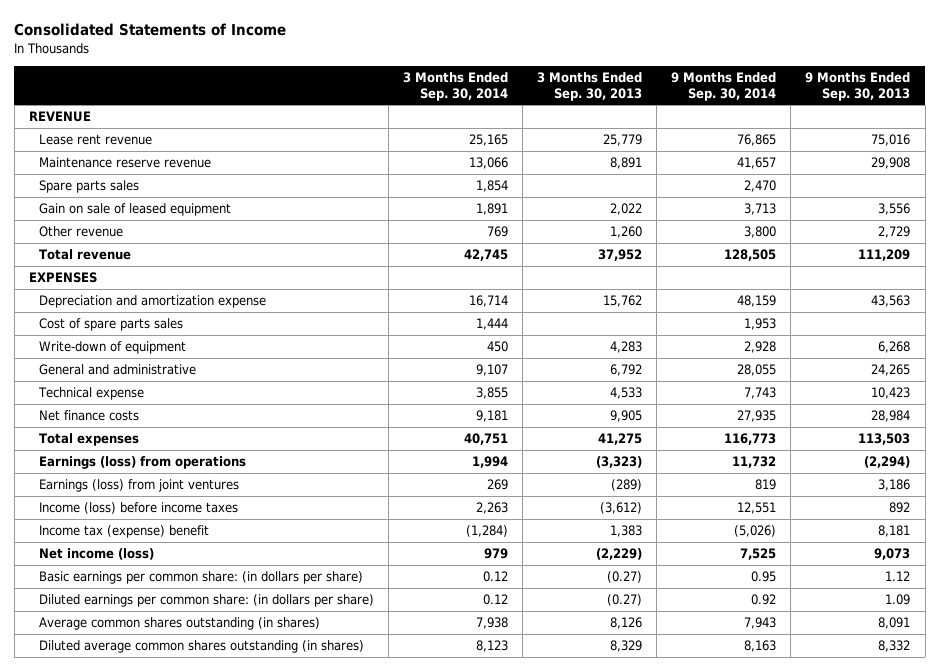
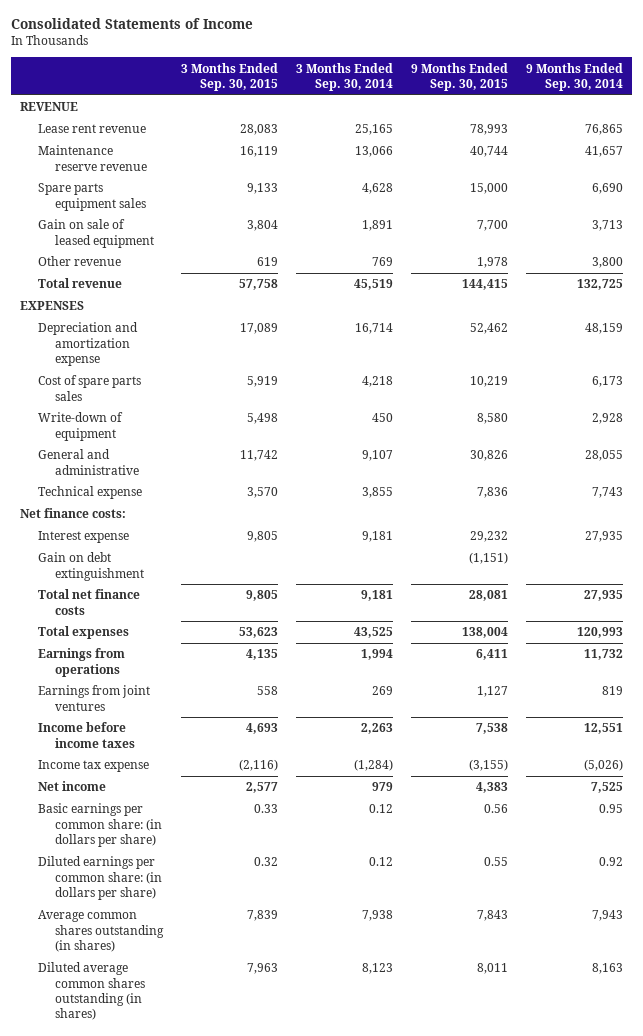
[537,72,643,101] 3 Months Ended Sep. 30, 2013 -> none
[805,72,911,101] 9 Months Ended Sep. 30, 2013 -> none
none -> [181,62,279,91] 3 Months Ended Sep. 30, 2015
none -> [410,62,508,91] 9 Months Ended Sep. 30, 2015
[38,180,139,194] Spare parts sales -> [37,183,147,211] Spare parts equipment sales
[476,180,509,193] 1,854 -> [362,183,394,195] 4,628
[744,180,777,193] 2,470 -> [591,183,623,195] 6,690
[464,249,509,262] 42,745 -> [354,279,394,291] 45,519
[724,249,777,262] 128,505 -> [576,279,623,291] 132,725
[476,318,509,331] 1,444 -> [362,376,394,388] 4,218
[744,318,777,331] 1,953 -> [591,376,623,388] 6,173
none -> [19,508,126,519] Net finance costs:
none -> [37,531,129,544] Interest expense
none -> [37,552,145,581] Gain on debt extinguishment
[38,410,139,422] Net finance costs -> [37,589,140,615] Total net finance costs
[464,433,509,446] 40,751 -> [354,627,394,639] 43,525
[724,433,777,446] 116,773 -> [576,627,623,639] 120,993
[38,456,246,470] Earnings (loss) from operations -> [37,648,125,677] Earnings from operations
[38,479,239,493] Earnings (loss) from joint ventures -> [37,685,150,711] Earnings from joint ventures
[38,502,238,515] Income (loss) before income taxes -> [37,722,136,748] Income before income taxes
[38,525,209,539] Income tax (expense) benefit -> [37,760,149,773] Income tax expense
[38,548,154,561] Net income (loss) -> [37,781,106,792] Net income

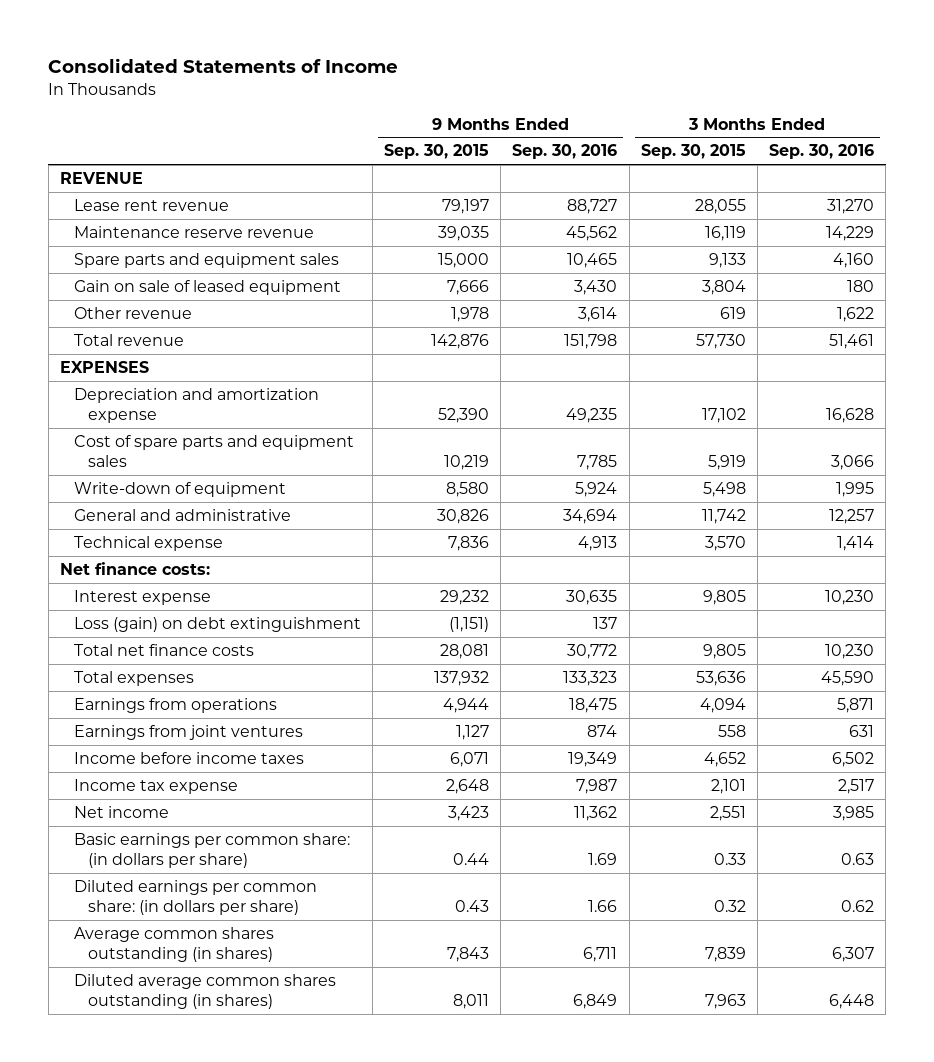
[296,62,394,91] 3 Months Ended Sep. 30, 2014 -> none
[525,62,623,91] 9 Months Ended Sep. 30, 2014 -> none
none -> [512,144,618,160] Sep. 30, 2016
none -> [768,144,874,160] Sep. 30, 2016
[240,124,279,136] 28,083 -> [694,198,746,214] 28,055
[469,124,508,136] 78,993 -> [442,198,490,214] 79,197
[469,146,508,158] 40,744 -> [438,225,490,241] 39,035
[37,183,147,211] Spare parts equipment sales -> [73,252,339,268] Spare parts and equipment sales
[476,220,508,232] 7,700 -> [447,279,490,295] 7,666
[239,279,279,291] 57,758 -> [695,333,746,349] 57,730
[461,279,508,291] 144,415 -> [431,333,490,349] 142,876
[240,323,279,335] 17,089 -> [701,408,746,424] 17,102
[469,323,508,335] 52,462 -> [438,408,490,424] 52,390
[37,375,141,401] Cost of spare parts sales -> [73,434,354,468] Cost of spare parts and equipment sales
[37,552,145,581] Gain on debt extinguishment -> [73,616,361,632] Loss (gain) on debt extinguishment
[239,627,279,639] 53,623 -> [695,670,746,686] 53,636
[461,627,508,639] 138,004 -> [434,670,490,686] 137,932
[246,649,279,661] 4,135 -> [699,697,746,713] 4,094
[475,649,508,661] 6,411 -> [443,697,490,713] 4,944
[246,723,279,735] 4,693 -> [703,751,746,767] 4,652
[475,723,508,735] 7,538 -> [450,751,490,767] 6,071
[239,759,279,772] (2,116) -> [710,778,746,794] 2,101
[468,759,508,772] (3,155) -> [446,778,490,794] 2,648
[246,782,279,794] 2,577 -> [709,805,746,821] 2,551
[475,782,508,794] 4,383 -> [448,805,490,821] 3,423
[483,804,508,814] 0.56 -> [453,853,490,866] 0.44
[483,857,508,867] 0.55 -> [455,900,490,913] 0.43

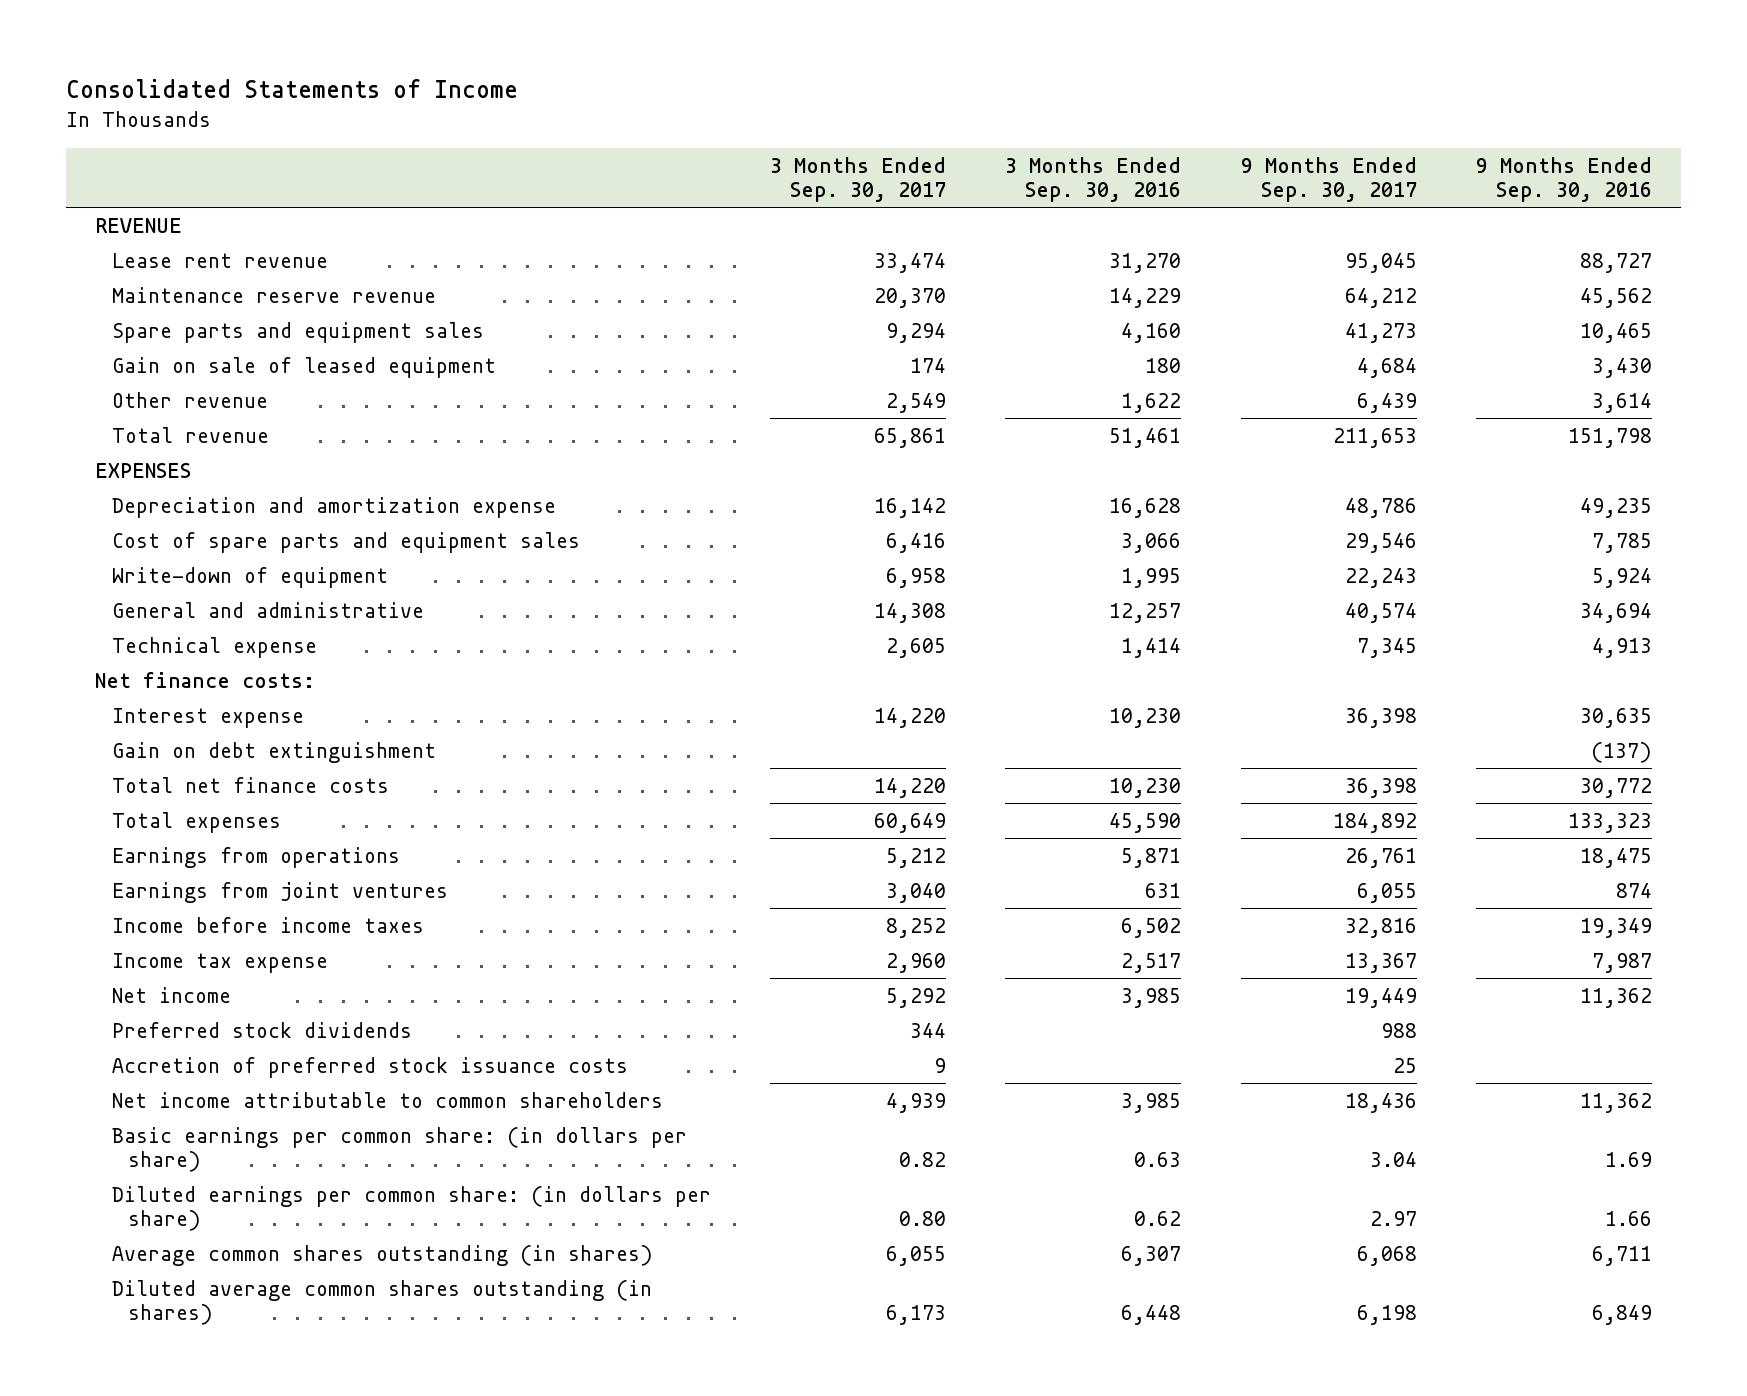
[384,144,490,160] Sep. 30, 2015 -> none
[640,144,746,160] Sep. 30, 2015 -> none
none -> [770,156,947,202] 3 Months Ended Sep. 30, 2017
none -> [1240,156,1417,202] 9 Months Ended Sep. 30, 2017
[73,616,361,632] Loss (gain) on debt extinguishment -> [111,741,436,763] Gain on debt extinguishment
[593,616,618,629] 137 -> [1590,741,1652,763] (137)
none -> [111,1021,412,1038] Preferred stock dividends
none -> [111,1056,628,1078] Accretion of preferred stock issuance costs
none -> [111,1091,663,1108] Net income attributable to common shareholders

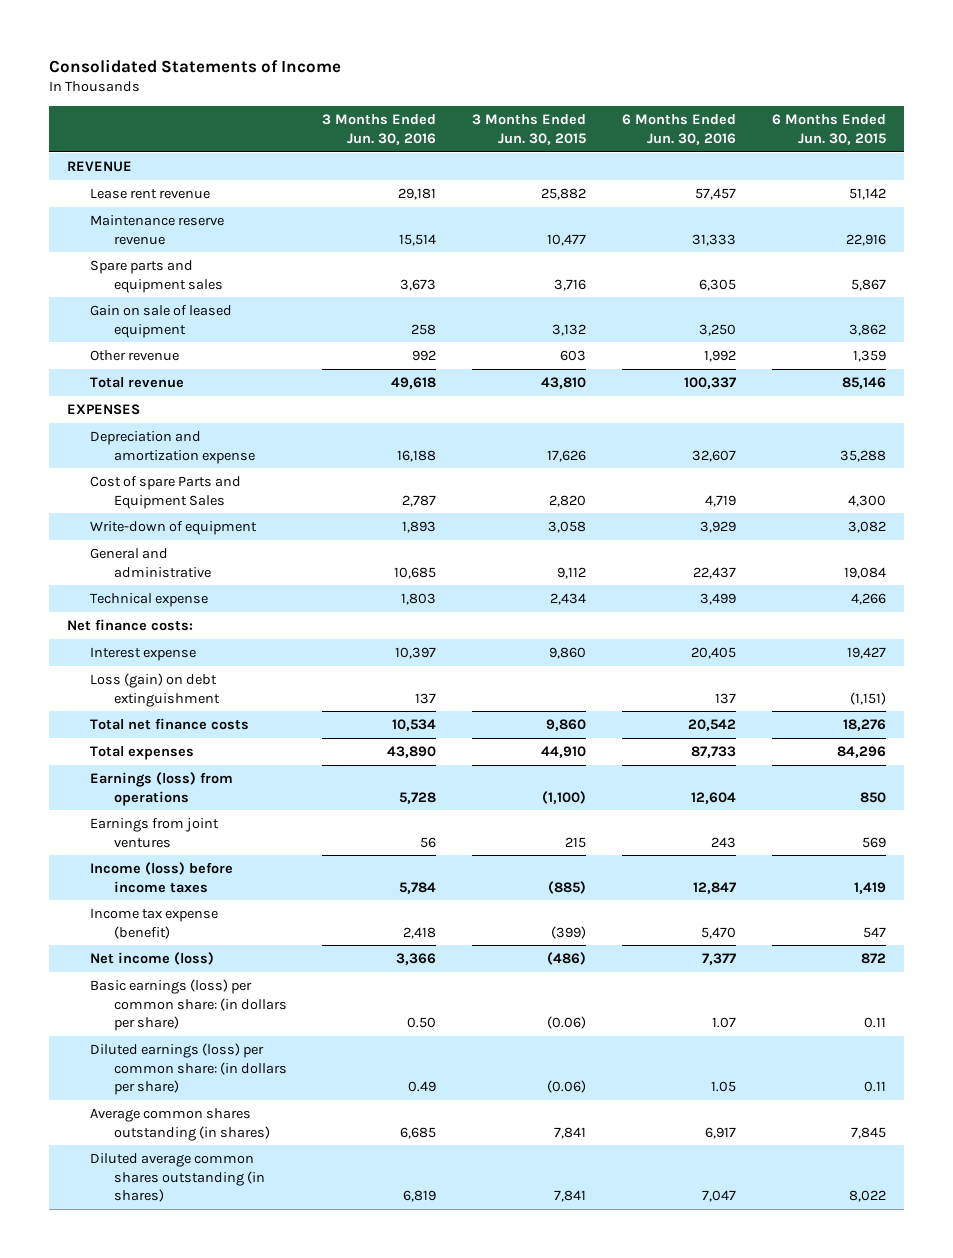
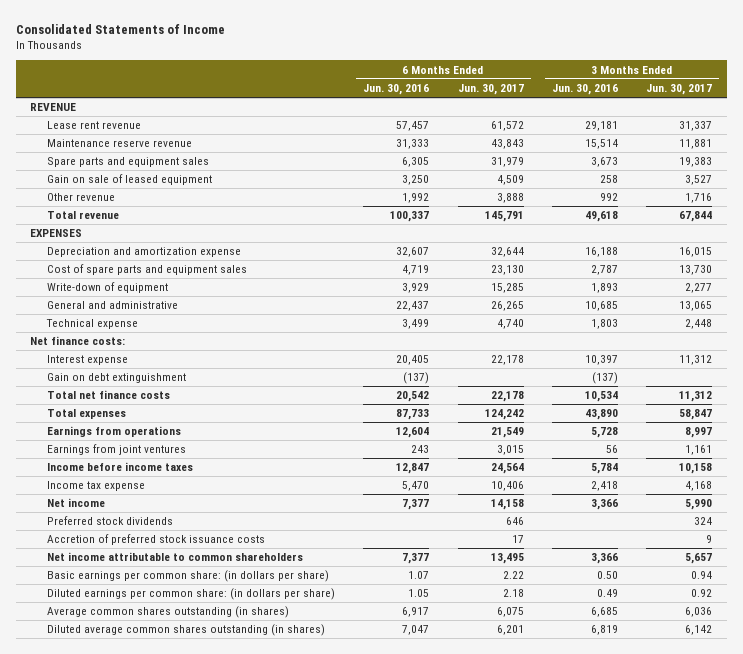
[472,114,587,145] 3 Months Ended Jun. 30, 2015 -> none
[771,114,886,145] 6 Months Ended Jun. 30, 2015 -> none
none -> [457,83,524,95] Jun. 30, 2017
none -> [646,83,713,95] Jun. 30, 2017
[90,476,242,509] Cost of spare Parts and Equipment Sales -> [46,264,247,276] Cost of spare parts and equipment sales
[90,673,220,707] Loss (gain) on debt extinguishment -> [46,373,186,384] Gain on debt extinguishment
[415,692,437,704] 137 -> [591,372,618,385] (137)
[715,692,737,704] 137 -> [403,372,430,385] (137)
[90,772,234,806] Earnings (loss) from operations -> [46,426,181,438] Earnings from operations
[90,862,234,893] Income (loss) before income taxes -> [46,462,193,472] Income before income taxes
[90,908,219,939] Income tax expense (benefit) -> [46,481,145,492] Income tax expense
[90,952,215,966] Net income (loss) -> [46,498,105,508] Net income
none -> [46,516,173,526] Preferred stock dividends
none -> [46,534,265,546] Accretion of preferred stock issuance costs
none -> [46,552,303,562] Net income attributable to common shareholders
[90,979,287,1032] Basic earnings (loss) per common share: (in dollars per share) -> [46,570,329,583] Basic earnings per common share: (in dollars per share)
[90,1043,287,1096] Diluted earnings (loss) per common share: (in dollars per share) -> [46,588,335,601] Diluted earnings per common share: (in dollars per share)

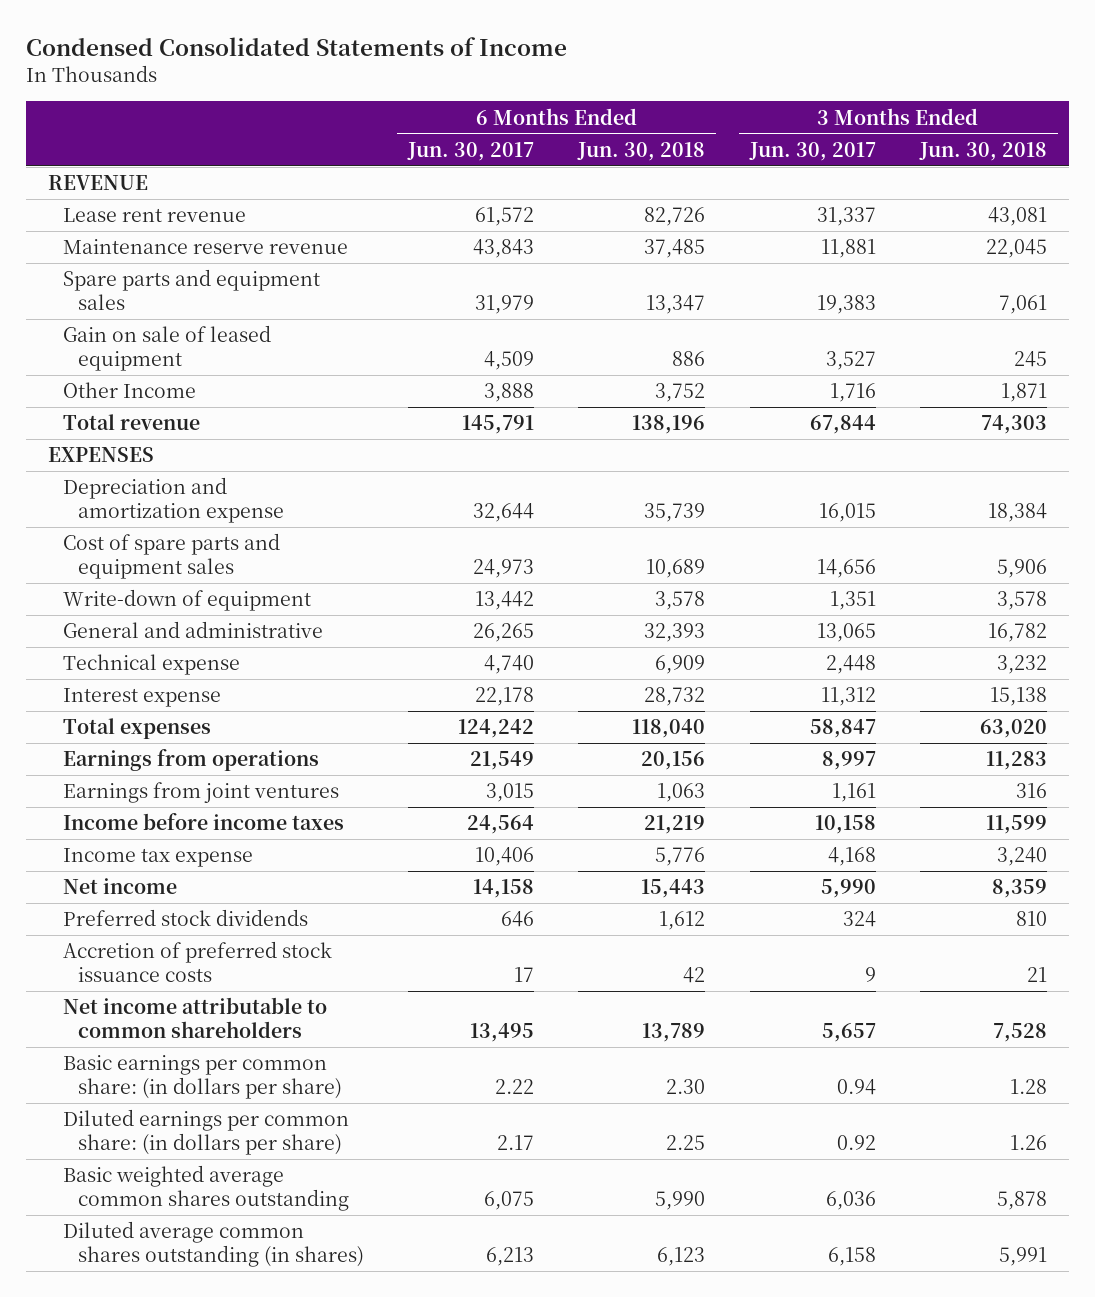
[16,23,226,34] Consolidated Statements of Income -> [25,36,567,56] Condensed Consolidated Statements of Income
[363,83,430,95] Jun. 30, 2016 -> none
[551,83,618,95] Jun. 30, 2016 -> none
none -> [577,141,706,161] Jun. 30, 2018
none -> [919,141,1048,161] Jun. 30, 2018
[46,193,115,202] Other revenue -> [62,382,196,399] Other Income
[490,265,524,276] 23,130 -> [472,559,534,579] 24,973
[679,265,713,276] 13,730 -> [816,559,876,579] 14,656
[490,283,524,294] 15,285 -> [474,591,534,611] 13,442
[685,283,713,294] 2,277 -> [829,591,876,611] 1,351
[30,336,126,346] Net finance costs: -> none
[46,373,186,384] Gain on debt extinguishment -> none
[46,390,170,400] Total net finance costs -> none
[502,589,524,598] 2.18 -> [496,1135,534,1151] 2.17
[46,606,289,619] Average common shares outstanding (in shares) -> [62,1165,349,1212] Basic weighted average common shares outstanding
[496,625,524,636] 6,201 -> [485,1247,534,1267] 6,213
[685,625,713,636] 6,142 -> [827,1247,876,1267] 6,158

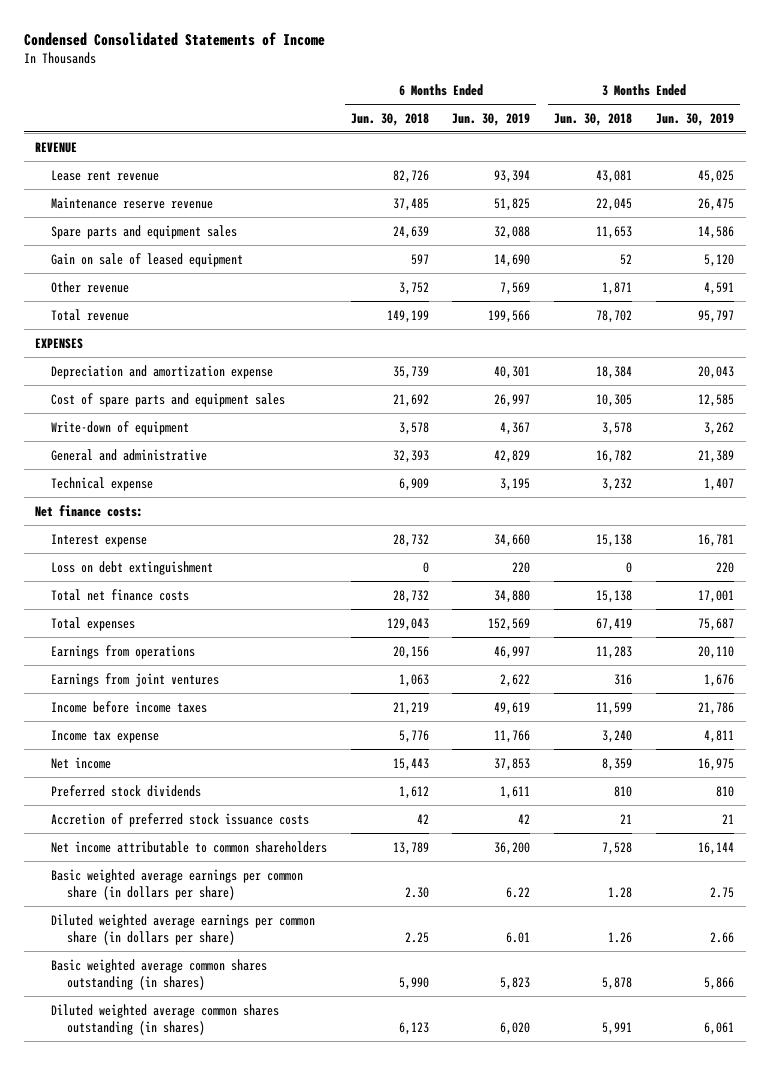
[406,141,534,161] Jun. 30, 2017 -> none
[748,141,876,161] Jun. 30, 2017 -> none
none -> [452,112,531,126] Jun. 30, 2019
none -> [655,112,734,126] Jun. 30, 2019
[646,295,706,315] 13,347 -> [392,225,429,239] 24,639
[999,295,1048,315] 7,061 -> [596,225,633,239] 11,653
[672,351,706,367] 886 -> [410,253,429,265] 597
[1014,351,1048,368] 245 -> [620,253,633,265] 52
[62,382,196,399] Other Income -> [51,280,130,293] Other revenue
[632,415,706,435] 138,196 -> [386,309,429,323] 149,199
[981,415,1048,435] 74,303 -> [596,309,633,323] 78,702
[646,559,706,579] 10,689 -> [392,393,429,407] 21,692
[997,559,1048,579] 5,906 -> [596,393,633,407] 10,305
none -> [35,504,144,517] Net finance costs:
none -> [51,560,214,575] Loss on debt extinguishment
none -> [51,588,190,601] Total net finance costs
[632,719,706,739] 118,040 -> [386,617,429,631] 129,043
[980,719,1048,739] 63,020 -> [596,617,633,631] 67,419
[62,1055,342,1100] Basic earnings per common share: (in dollars per share) -> [51,868,304,900] Basic weighted average earnings per common share (in dollars per share)
[62,1109,349,1156] Diluted earnings per common share: (in dollars per share) -> [51,913,316,945] Diluted weighted average earnings per common share (in dollars per share)
[62,1165,349,1212] Basic weighted average common shares outstanding -> [51,958,268,990] Basic weighted average common shares outstanding (in shares)
[62,1221,364,1268] Diluted average common shares outstanding (in shares) -> [51,1003,280,1035] Diluted weighted average common shares outstanding (in shares)

